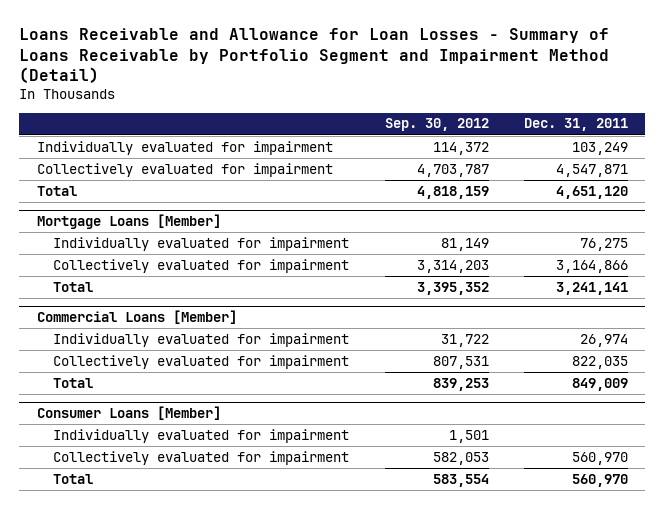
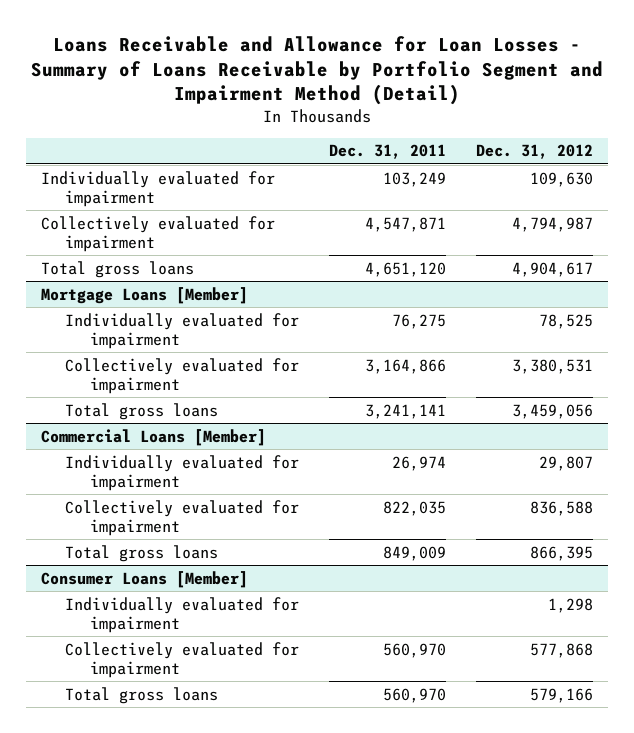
[384,118,489,132] Sep. 30, 2012 -> none
none -> [475,144,593,160] Dec. 31, 2012
[36,185,77,196] Total -> [41,260,195,278] Total gross loans
[53,281,94,292] Total -> [65,402,219,420] Total gross loans
[53,377,94,388] Total -> [65,544,219,562] Total gross loans
[53,473,94,484] Total -> [65,686,219,704] Total gross loans

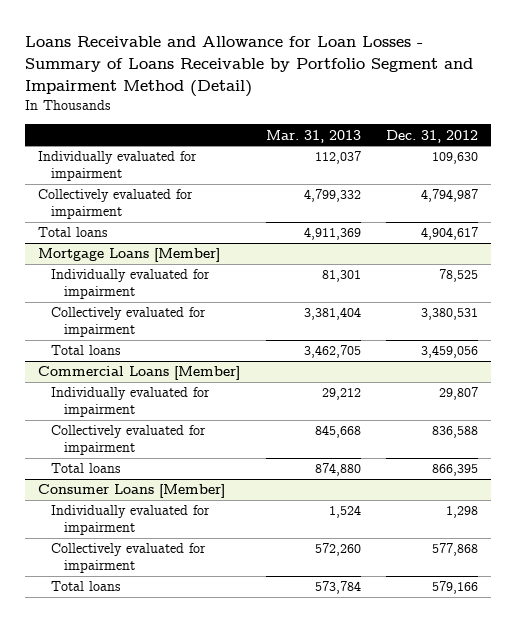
[329,144,447,160] Dec. 31, 2011 -> none
none -> [265,129,361,143] Mar. 31, 2013
[41,260,195,278] Total gross loans -> [38,227,109,238] Total loans
[65,402,219,420] Total gross loans -> [50,345,121,356] Total loans
[65,544,219,562] Total gross loans -> [50,463,121,474] Total loans
[65,686,219,704] Total gross loans -> [50,581,121,592] Total loans

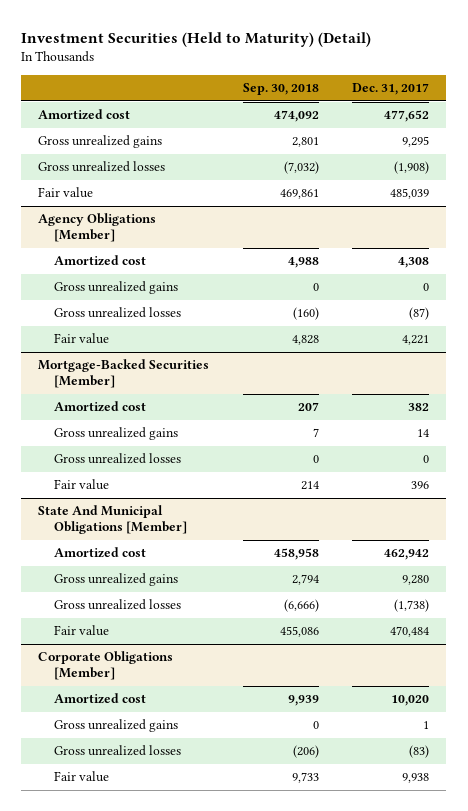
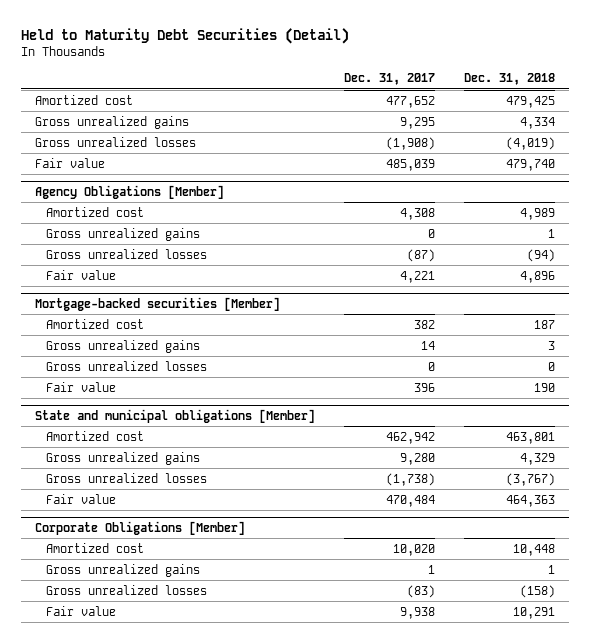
[21,31,372,47] Investment Securities (Held to Maturity) (Detail) -> [21,27,350,44] Held to Maturity Debt Securities (Detail)
[242,83,319,96] Sep. 30, 2018 -> none
none -> [463,73,555,86] Dec. 31, 2018
[38,359,210,389] Mortgage-Backed Securities [Member] -> [35,296,281,311] Mortgage-backed securities [Member]
[38,505,188,535] State And Municipal Obligations [Member] -> [35,408,316,423] State and municipal obligations [Member]

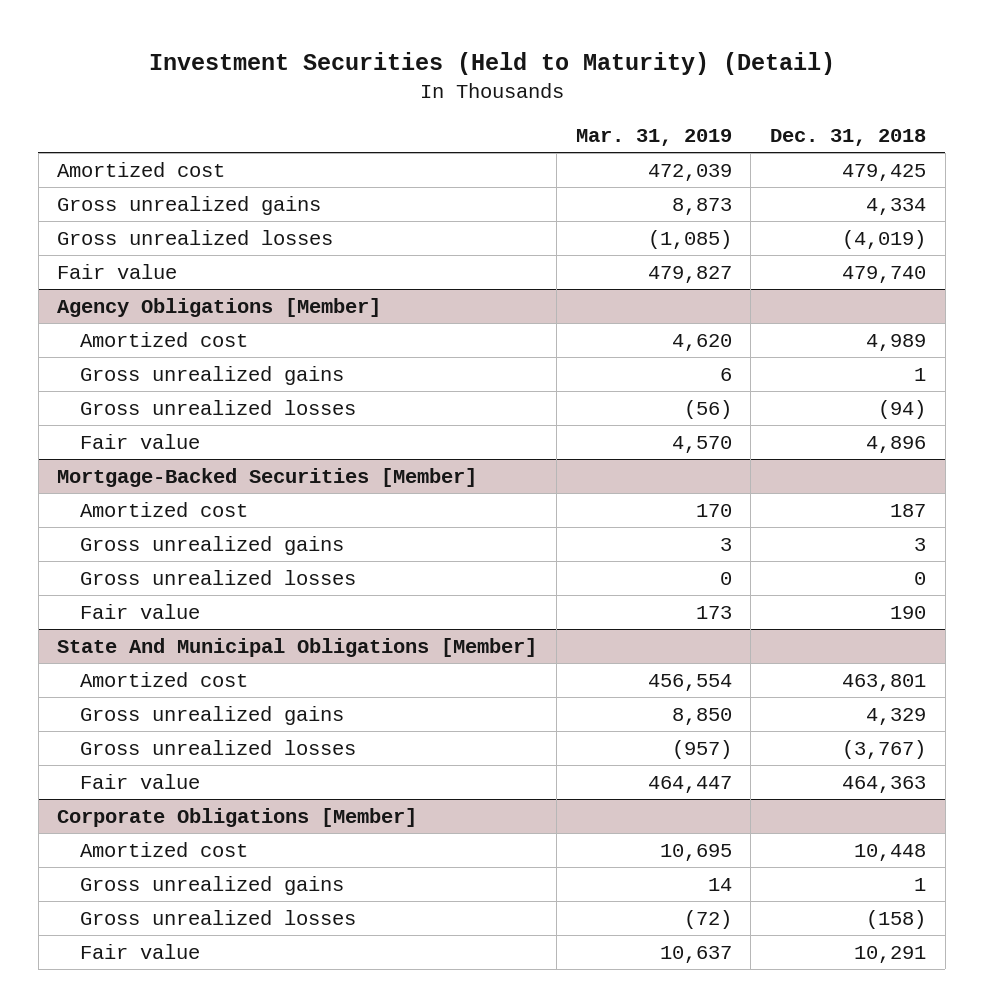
[21,27,350,44] Held to Maturity Debt Securities (Detail) -> [148,52,835,76] Investment Securities (Held to Maturity) (Detail)
[344,73,436,86] Dec. 31, 2017 -> none
none -> [575,129,732,147] Mar. 31, 2019
[35,296,281,311] Mortgage-backed securities [Member] -> [57,467,478,487] Mortgage-Backed Securities [Member]
[35,408,316,423] State and municipal obligations [Member] -> [57,637,538,657] State And Municipal Obligations [Member]

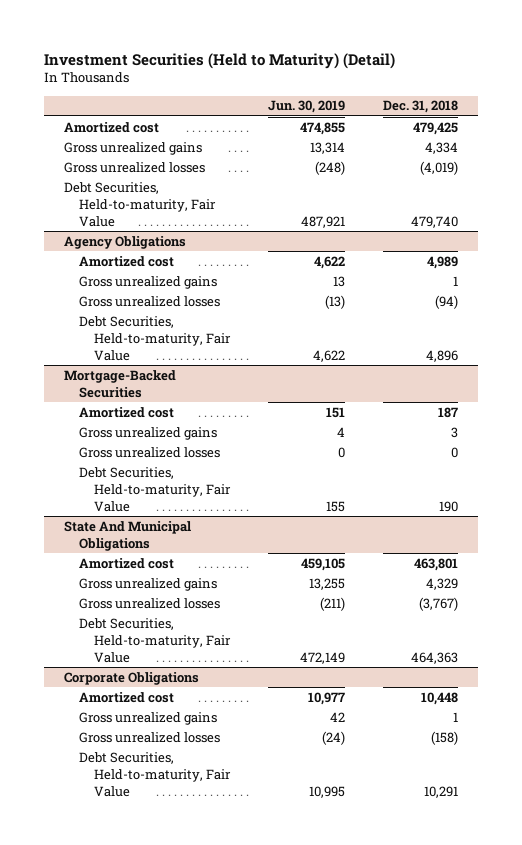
[575,129,732,147] Mar. 31, 2019 -> none
none -> [267,100,345,114] Jun. 30, 2019
[57,263,178,279] Fair value -> [63,181,216,227] Debt Securities, Held-to-maturity, Fair Value
[57,297,382,317] Agency Obligations [Member] -> [63,235,186,249] Agency Obligations
[79,433,200,449] Fair value -> [78,315,231,361] Debt Securities, Held-to-maturity, Fair Value
[57,467,478,487] Mortgage-Backed Securities [Member] -> [63,369,176,398] Mortgage-Backed Securities
[79,603,200,619] Fair value -> [78,466,231,512] Debt Securities, Held-to-maturity, Fair Value
[57,637,538,657] State And Municipal Obligations [Member] -> [63,520,191,551] State And Municipal Obligations
[79,773,200,789] Fair value -> [78,617,231,663] Debt Securities, Held-to-maturity, Fair Value
[57,807,418,827] Corporate Obligations [Member] -> [63,671,199,685] Corporate Obligations
[79,943,200,959] Fair value -> [78,751,231,797] Debt Securities, Held-to-maturity, Fair Value

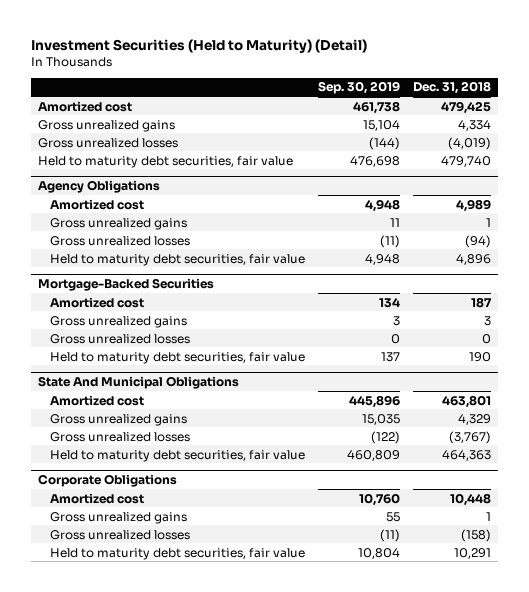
[267,100,345,114] Jun. 30, 2019 -> none
none -> [317,81,400,95] Sep. 30, 2019
[63,181,216,227] Debt Securities, Held-to-maturity, Fair Value -> [38,155,294,168] Held to maturity debt securities, fair value
[78,315,231,361] Debt Securities, Held-to-maturity, Fair Value -> [49,253,305,266] Held to maturity debt securities, fair value
[78,466,231,512] Debt Securities, Held-to-maturity, Fair Value -> [49,351,305,364] Held to maturity debt securities, fair value
[78,617,231,663] Debt Securities, Held-to-maturity, Fair Value -> [49,449,305,462] Held to maturity debt securities, fair value
[78,751,231,797] Debt Securities, Held-to-maturity, Fair Value -> [49,547,305,560] Held to maturity debt securities, fair value

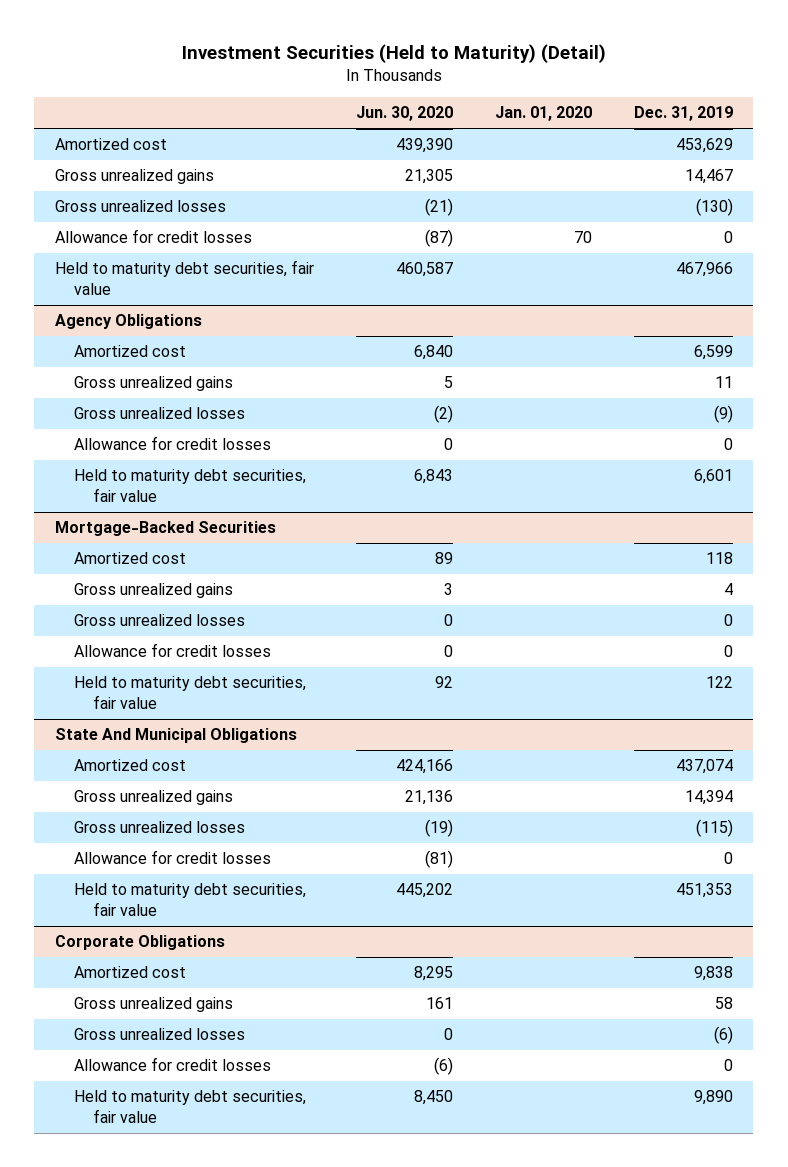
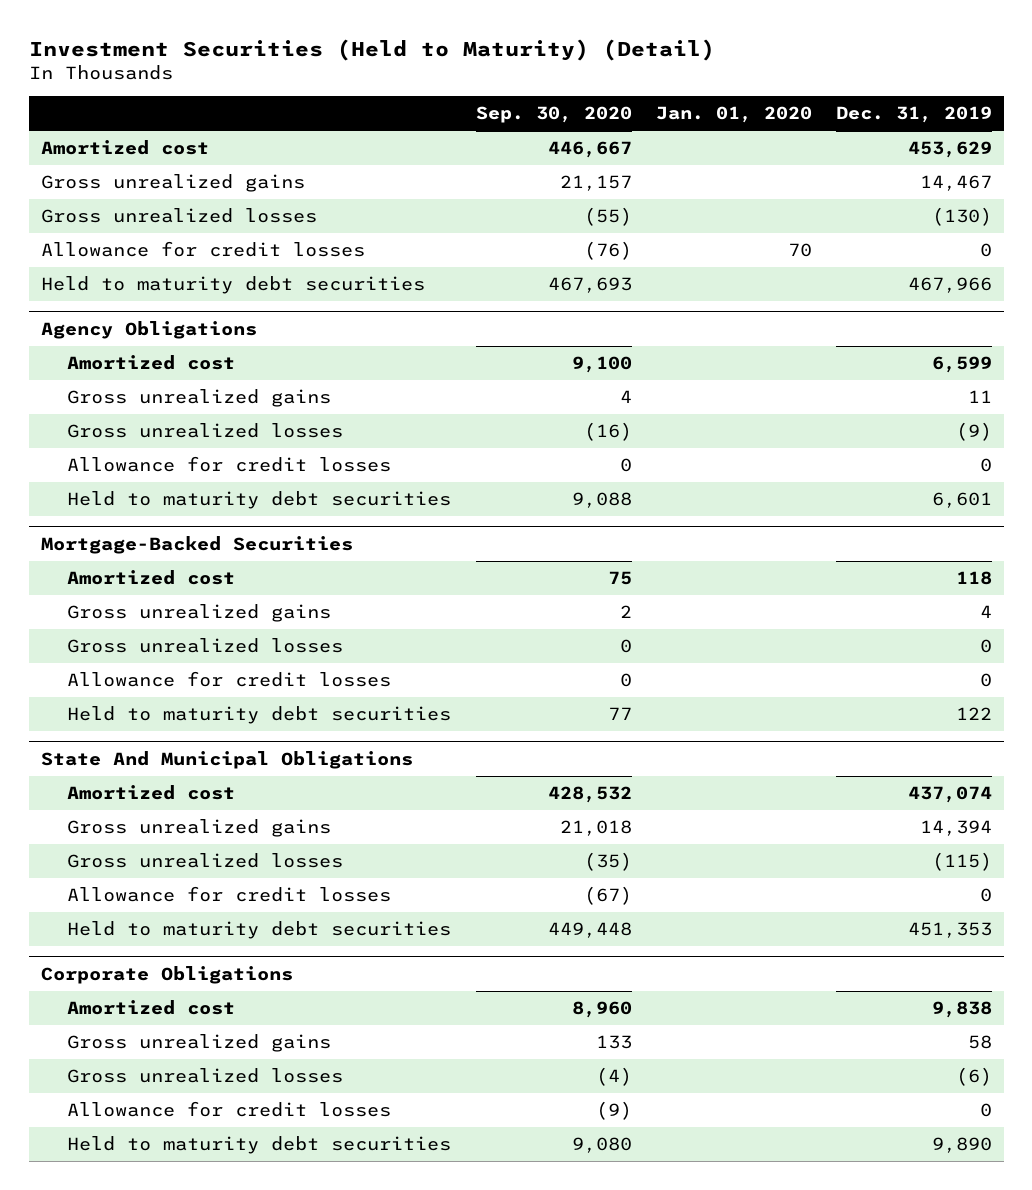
[355,106,453,122] Jun. 30, 2020 -> none
none -> [475,106,632,124] Sep. 30, 2020
[55,260,315,295] Held to maturity debt securities, fair value -> [40,276,425,295] Held to maturity debt securities
[74,469,307,502] Held to maturity debt securities, fair value -> [67,491,452,510] Held to maturity debt securities
[74,676,307,709] Held to maturity debt securities, fair value -> [67,706,452,725] Held to maturity debt securities
[74,883,307,916] Held to maturity debt securities, fair value -> [67,921,452,940] Held to maturity debt securities
[74,1090,307,1123] Held to maturity debt securities, fair value -> [67,1136,452,1155] Held to maturity debt securities

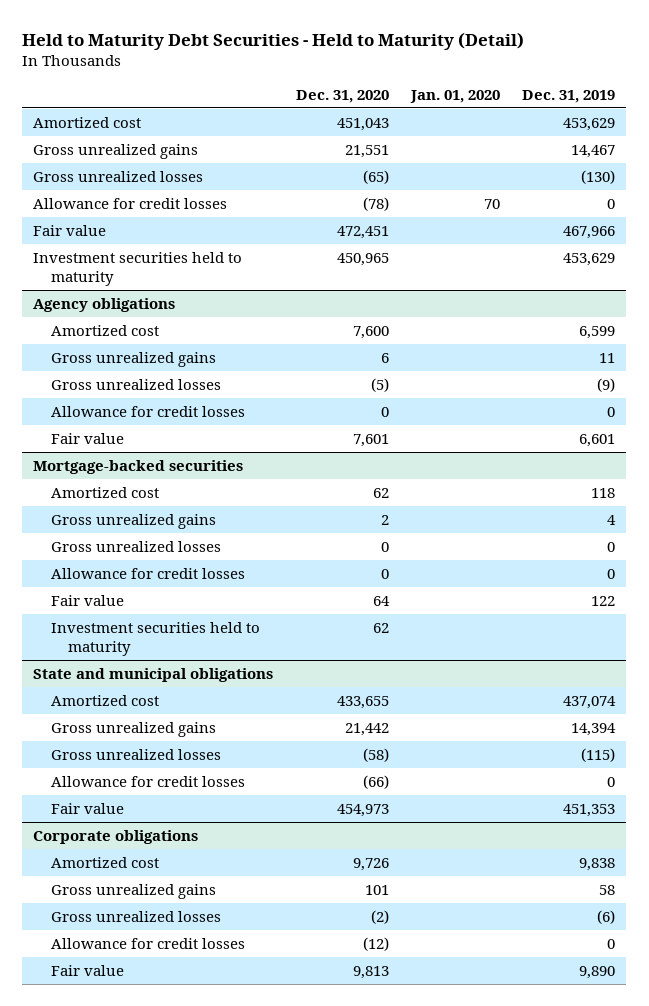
[28,38,715,61] Investment Securities (Held to Maturity) (Detail) -> [22,31,525,50] Held to Maturity Debt Securities - Held to Maturity (Detail)
[475,106,632,124] Sep. 30, 2020 -> none
none -> [295,89,389,103] Dec. 31, 2020
[40,276,425,295] Held to maturity debt securities -> [33,224,107,236] Fair value
none -> [33,251,243,286] Investment securities held to maturity
[40,321,257,340] Agency Obligations -> [33,297,176,312] Agency obligations
[67,491,452,510] Held to maturity debt securities -> [50,432,124,444] Fair value
[40,536,353,555] Mortgage-Backed Securities -> [33,459,244,474] Mortgage-backed securities
[67,706,452,725] Held to maturity debt securities -> [50,594,124,606] Fair value
none -> [50,621,260,656] Investment securities held to maturity
[40,751,413,770] State And Municipal Obligations -> [33,667,274,682] State and municipal obligations
[67,921,452,940] Held to maturity debt securities -> [50,802,124,814] Fair value
[40,966,293,985] Corporate Obligations -> [33,829,199,844] Corporate obligations
[67,1136,452,1155] Held to maturity debt securities -> [50,964,124,976] Fair value

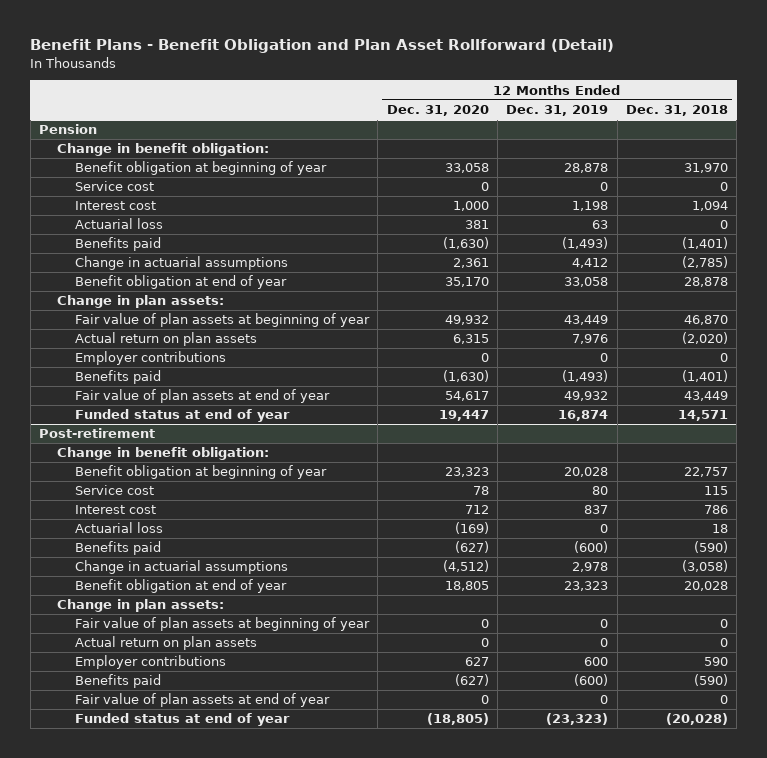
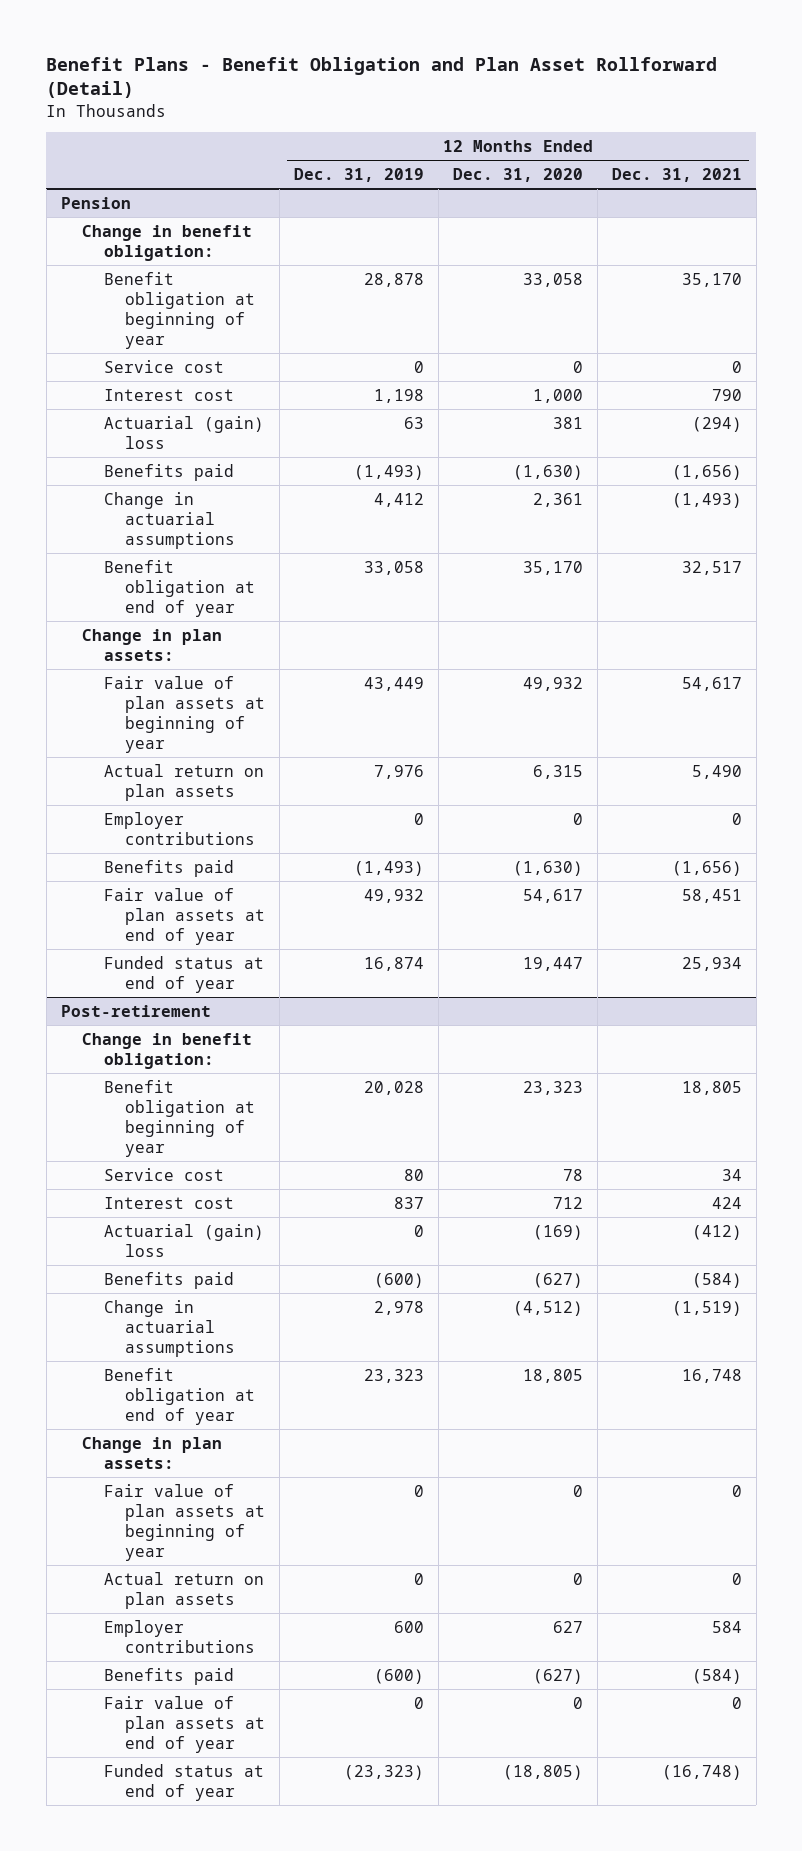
[625,105,728,117] Dec. 31, 2018 -> none
none -> [611,167,742,182] Dec. 31, 2021
[74,218,163,230] Actuarial loss -> [103,415,264,449] Actuarial (gain) loss
[74,522,163,534] Actuarial loss -> [103,1223,264,1257] Actuarial (gain) loss

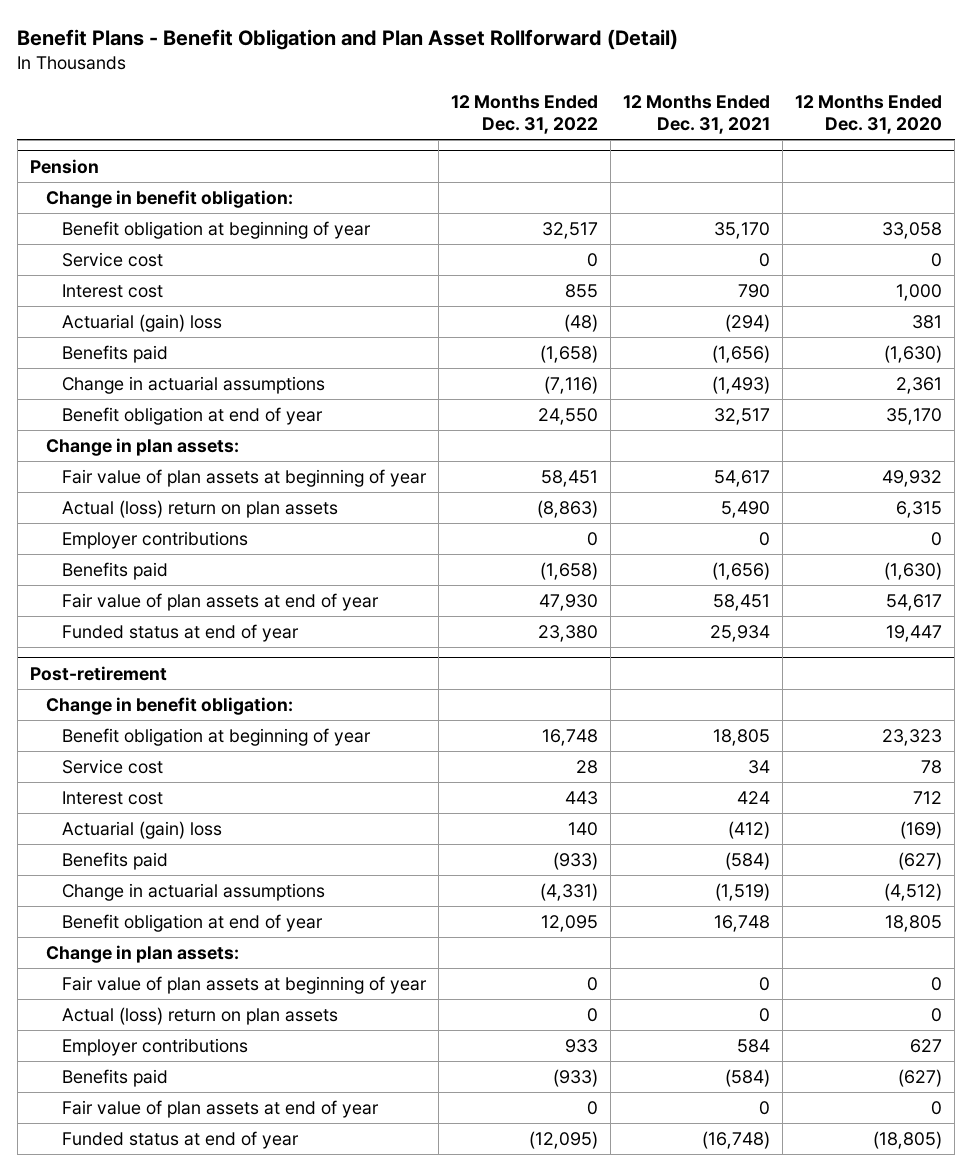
[293,167,424,182] Dec. 31, 2019 -> none
none -> [450,95,598,135] 12 Months Ended Dec. 31, 2022
[103,763,264,801] Actual return on plan assets -> [61,499,338,518] Actual (loss) return on plan assets
[103,1571,264,1609] Actual return on plan assets -> [61,1006,338,1025] Actual (loss) return on plan assets

